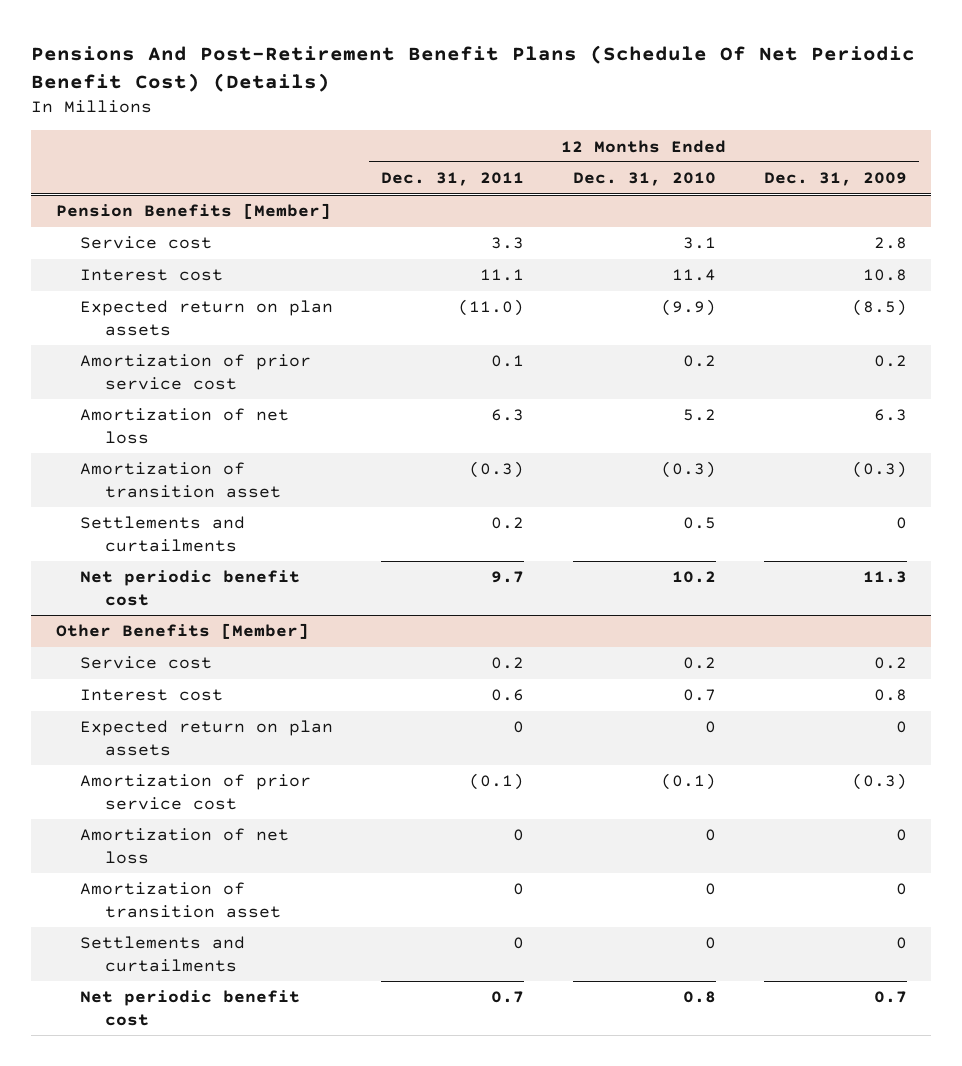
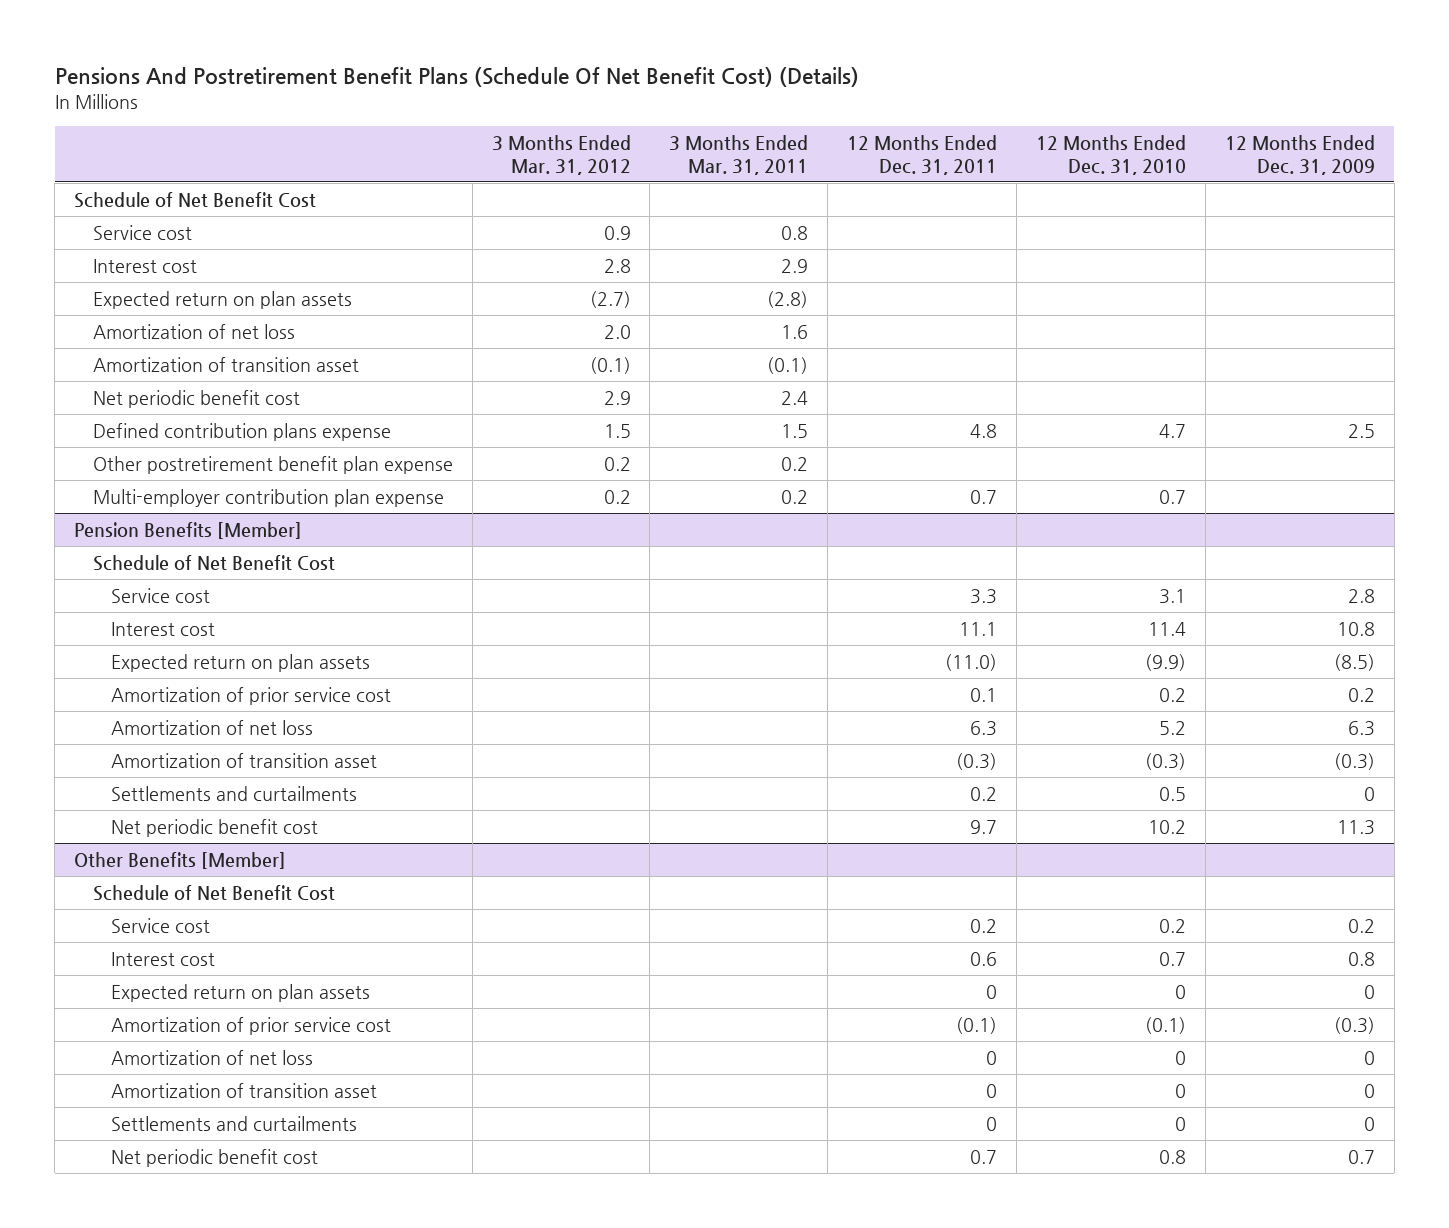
[31,44,916,92] Pensions And Post-Retirement Benefit Plans (Schedule Of Net Periodic Benefit Cost) (Details) -> [54,67,859,88] Pensions And Postretirement Benefit Plans (Schedule Of Net Benefit Cost) (Details)
none -> [491,134,631,175] 3 Months Ended Mar. 31, 2012
none -> [669,134,809,175] 3 Months Ended Mar. 31, 2011
none -> [74,191,317,208] Schedule of Net Benefit Cost
none -> [92,224,192,240] Service cost
none -> [92,258,197,273] Interest cost
none -> [92,290,352,309] Expected return on plan assets
none -> [92,323,295,339] Amortization of net loss
none -> [92,356,359,372] Amortization of transition asset
none -> [92,389,300,408] Net periodic benefit cost
none -> [92,422,391,441] Defined contribution plans expense
none -> [92,455,453,474] Other postretirement benefit plan expense
none -> [92,488,444,507] Multi-employer contribution plan expense
none -> [92,554,335,571] Schedule of Net Benefit Cost
none -> [92,884,335,901] Schedule of Net Benefit Cost

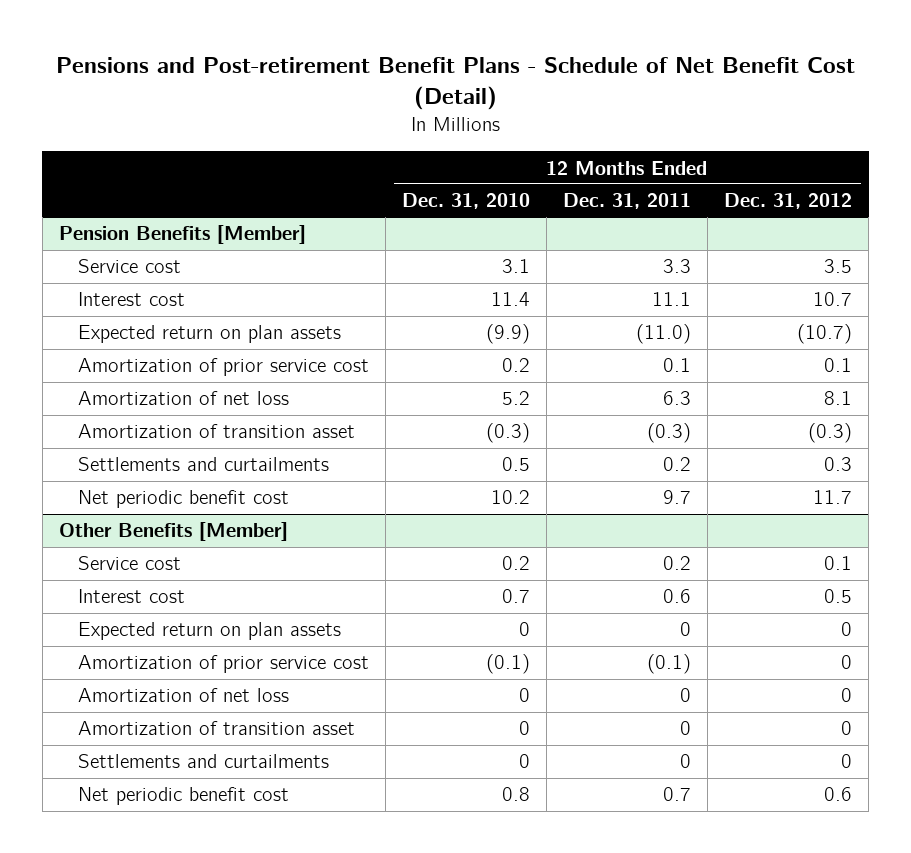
[54,67,859,88] Pensions And Postretirement Benefit Plans (Schedule Of Net Benefit Cost) (Details) -> [55,57,855,111] Pensions and Post-retirement Benefit Plans - Schedule of Net Benefit Cost (Detail)
[491,134,631,175] 3 Months Ended Mar. 31, 2012 -> none
[669,134,809,175] 3 Months Ended Mar. 31, 2011 -> none
[1224,134,1375,175] 12 Months Ended Dec. 31, 2009 -> none
none -> [724,193,853,210] Dec. 31, 2012
[74,191,317,208] Schedule of Net Benefit Cost -> none
[92,224,192,240] Service cost -> none
[92,258,197,273] Interest cost -> none
[92,290,352,309] Expected return on plan assets -> none
[92,323,295,339] Amortization of net loss -> none
[92,356,359,372] Amortization of transition asset -> none
[92,389,300,408] Net periodic benefit cost -> none
[92,422,391,441] Defined contribution plans expense -> none
[92,455,453,474] Other postretirement benefit plan expense -> none
[92,488,444,507] Multi-employer contribution plan expense -> none
[92,554,335,571] Schedule of Net Benefit Cost -> none
[92,884,335,901] Schedule of Net Benefit Cost -> none

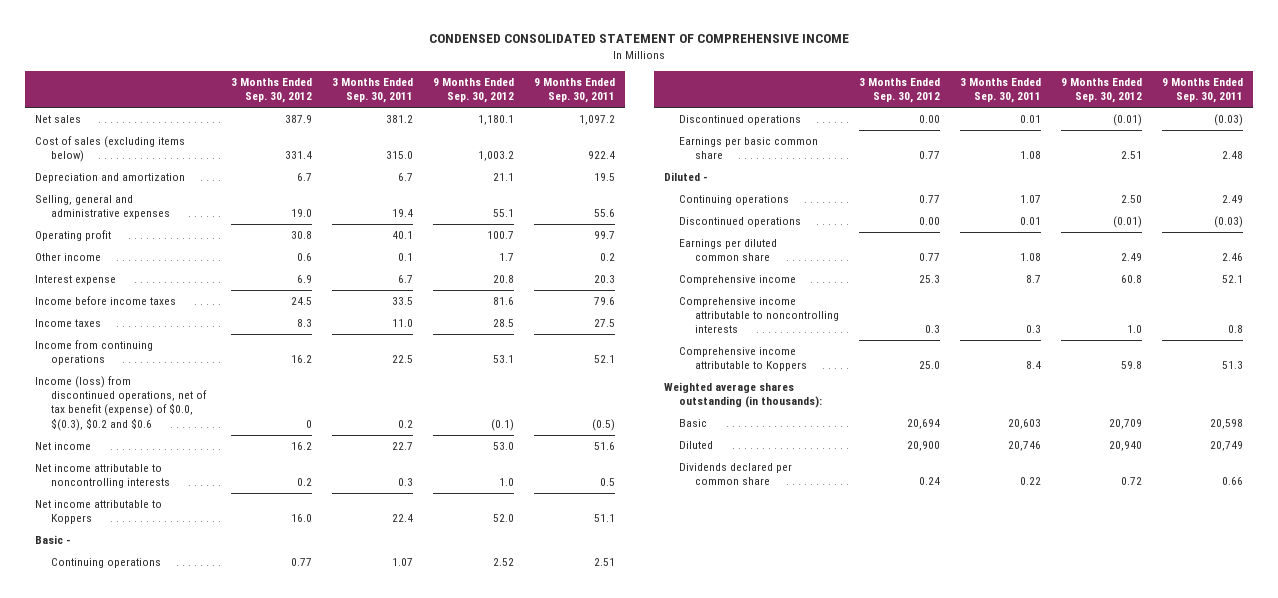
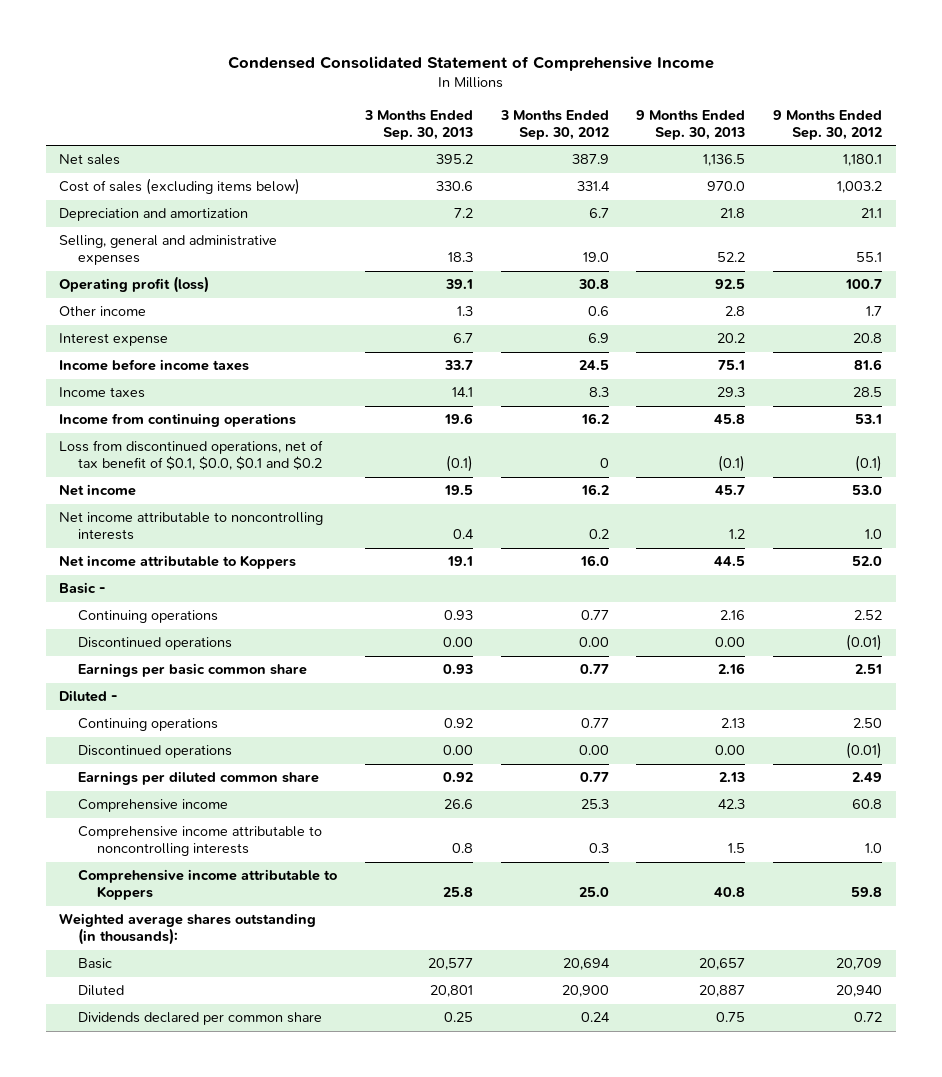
[429,34,850,44] CONDENSED CONSOLIDATED STATEMENT OF COMPREHENSIVE INCOME -> [227,55,714,71] Condensed Consolidated Statement of Comprehensive Income
[331,77,413,104] 3 Months Ended Sep. 30, 2011 -> none
[533,77,615,104] 9 Months Ended Sep. 30, 2011 -> none
none -> [363,109,473,140] 3 Months Ended Sep. 30, 2013
none -> [636,109,746,140] 9 Months Ended Sep. 30, 2013
[35,230,112,242] Operating profit -> [59,276,210,294] Operating profit (loss)
[35,376,207,431] Income (loss) from discontinued operations, net of tax benefit (expense) of $0.0, $(0.3), $0.2 and $0.6 -> [59,440,324,471] Loss from discontinued operations, net of tax benefit of $0.1, $0.0, $0.1 and $0.2

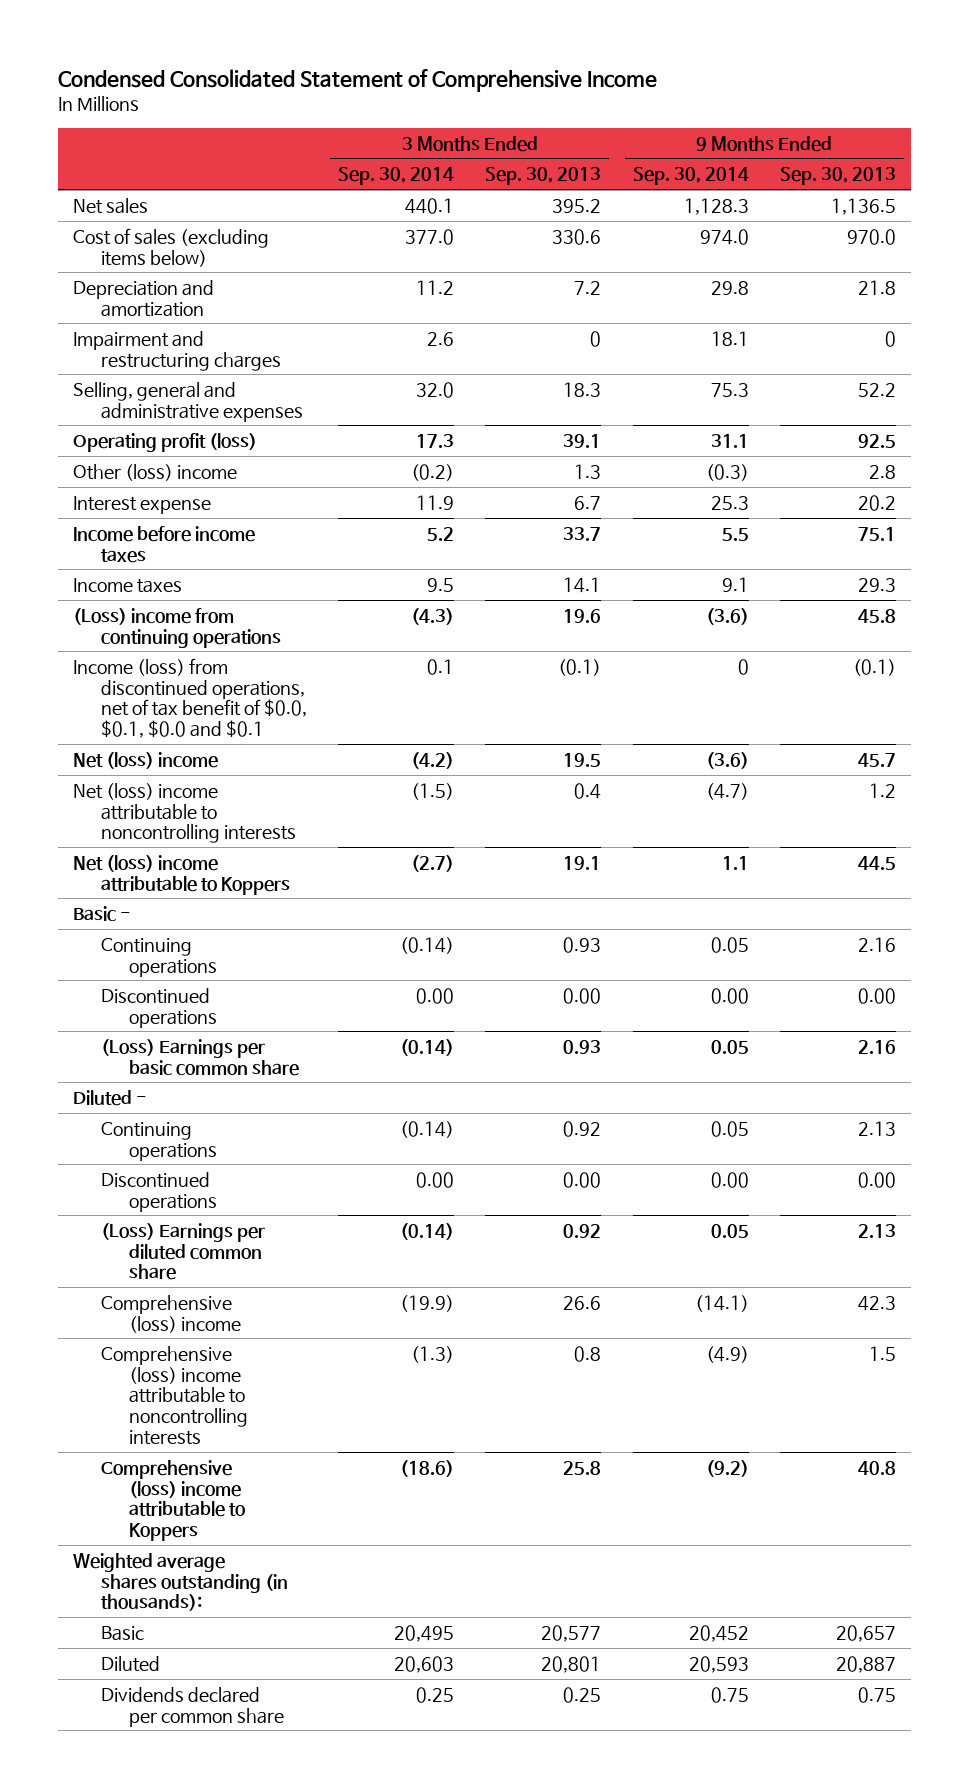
[499,109,609,140] 3 Months Ended Sep. 30, 2012 -> none
[773,109,883,140] 9 Months Ended Sep. 30, 2012 -> none
none -> [338,167,455,186] Sep. 30, 2014
none -> [632,167,749,186] Sep. 30, 2014
none -> [73,330,282,371] Impairment and restructuring charges
[59,306,147,317] Other income -> [73,463,238,481] Other (loss) income
[59,413,297,428] Income from continuing operations -> [73,607,282,648] (Loss) income from continuing operations
[59,440,324,471] Loss from discontinued operations, net of tax benefit of $0.1, $0.0, $0.1 and $0.2 -> [73,657,308,739] Income (loss) from discontinued operations, net of tax benefit of $0.0, $0.1, $0.0 and $0.1
[59,484,137,497] Net income -> [73,751,219,769] Net (loss) income
[59,512,324,541] Net income attributable to noncontrolling interests -> [73,782,297,844] Net (loss) income attributable to noncontrolling interests
[59,555,297,570] Net income attributable to Koppers -> [73,854,291,895] Net (loss) income attributable to Koppers
[78,663,308,678] Earnings per basic common share -> [101,1038,299,1076] (Loss) Earnings per basic common share
[78,771,320,786] Earnings per diluted common share -> [101,1222,266,1281] (Loss) Earnings per diluted common share
[78,799,229,813] Comprehensive income -> [101,1294,241,1333] Comprehensive (loss) income
[78,826,323,857] Comprehensive income attributable to noncontrolling interests -> [101,1345,248,1446] Comprehensive (loss) income attributable to noncontrolling interests
[78,869,338,901] Comprehensive income attributable to Koppers -> [101,1459,245,1542] Comprehensive (loss) income attributable to Koppers

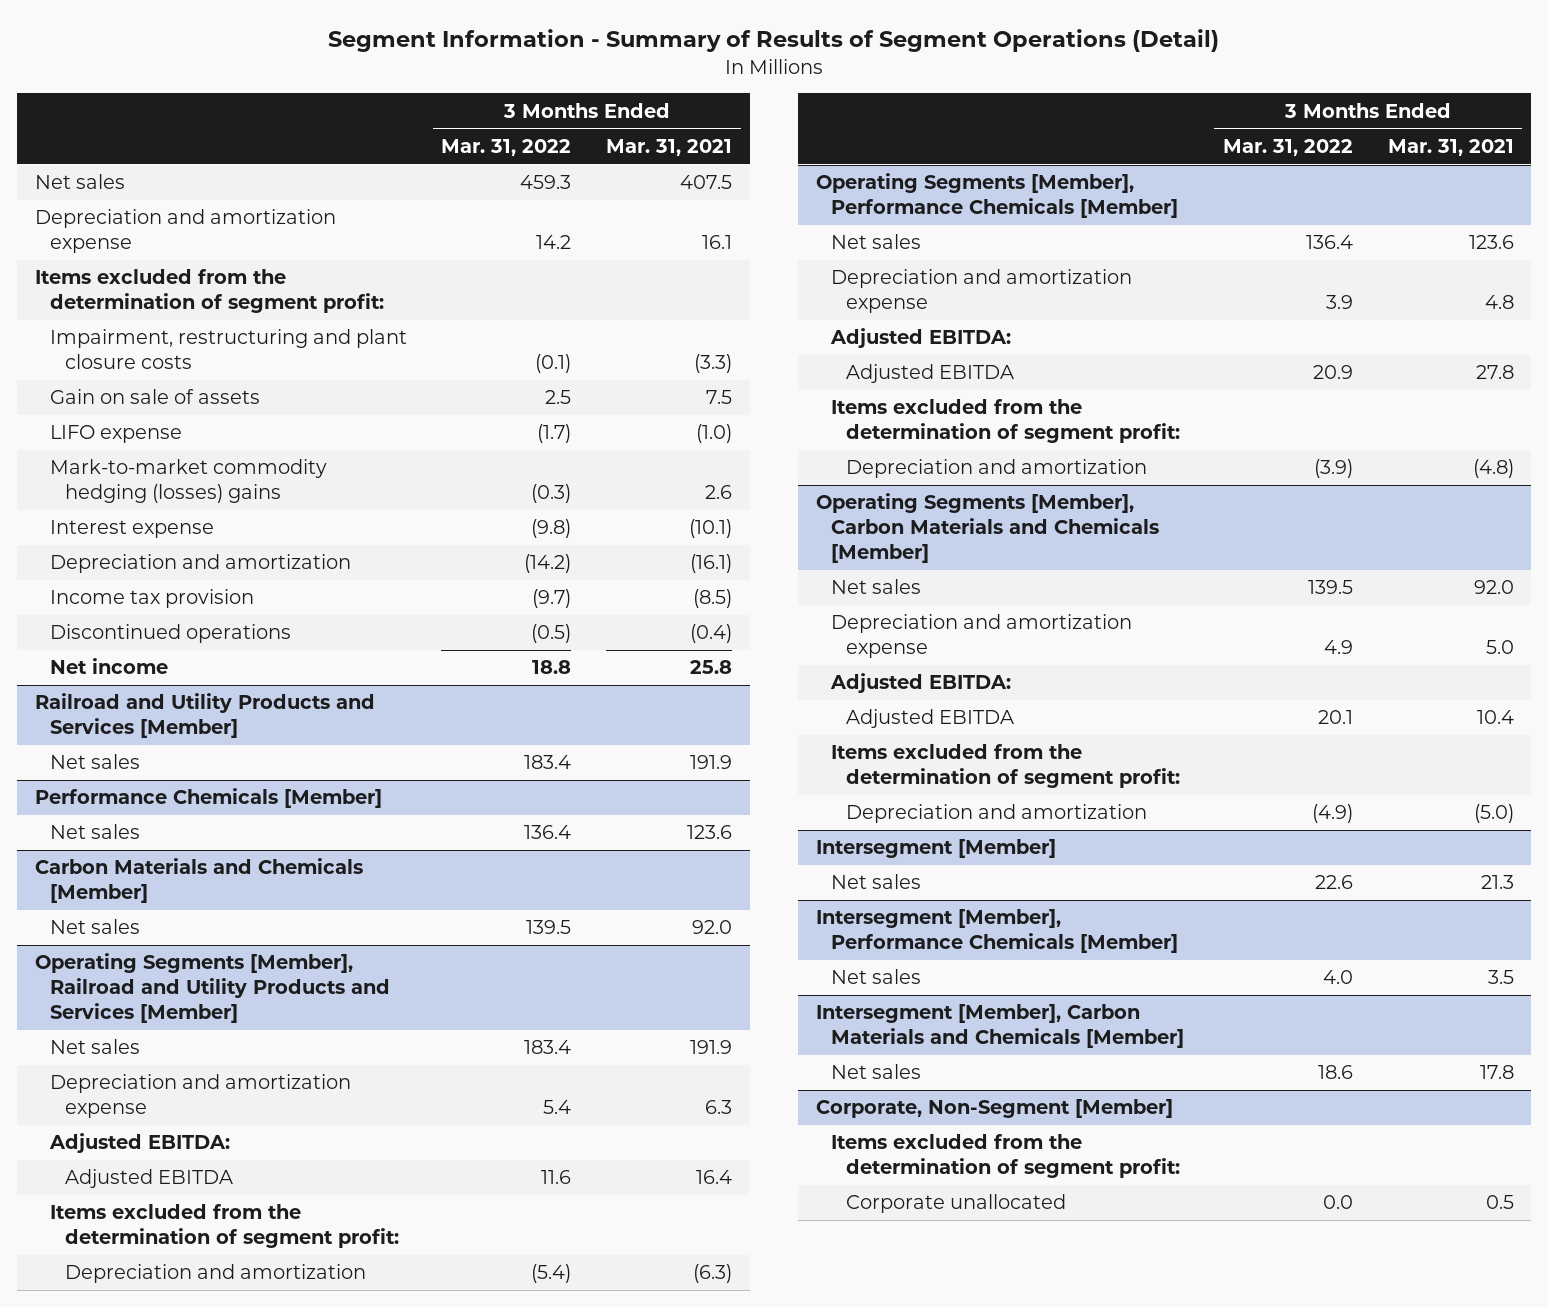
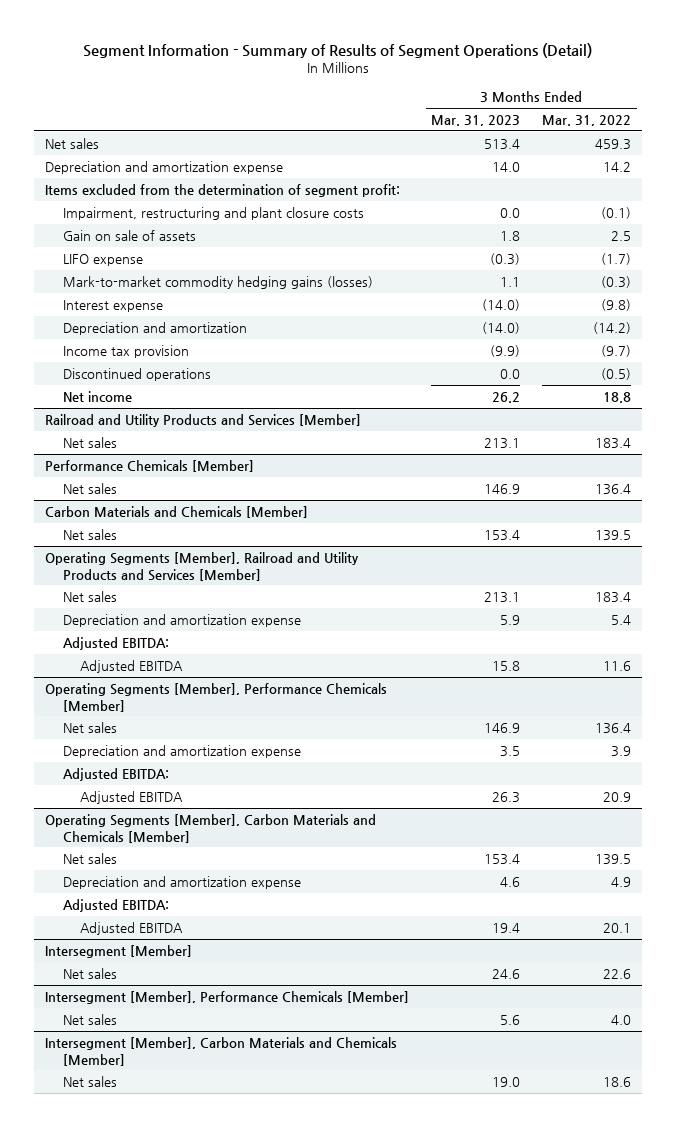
[606,138,733,156] Mar. 31, 2021 -> none
none -> [431,115,521,127] Mar. 31, 2023
[49,459,327,504] Mark-to-market commodity hedging (losses) gains -> [62,275,373,289] Mark-to-market commodity hedging gains (losses)
[49,1204,399,1249] Items excluded from the determination of segment profit: -> none
[64,1264,366,1284] Depreciation and amortization -> none
[830,399,1180,444] Items excluded from the determination of segment profit: -> none
[845,459,1147,479] Depreciation and amortization -> none
[830,744,1180,789] Items excluded from the determination of segment profit: -> none
[845,804,1147,824] Depreciation and amortization -> none
[815,1099,1173,1119] Corporate, Non-Segment [Member] -> none
[830,1134,1180,1179] Items excluded from the determination of segment profit: -> none
[845,1194,1066,1214] Corporate unallocated -> none

